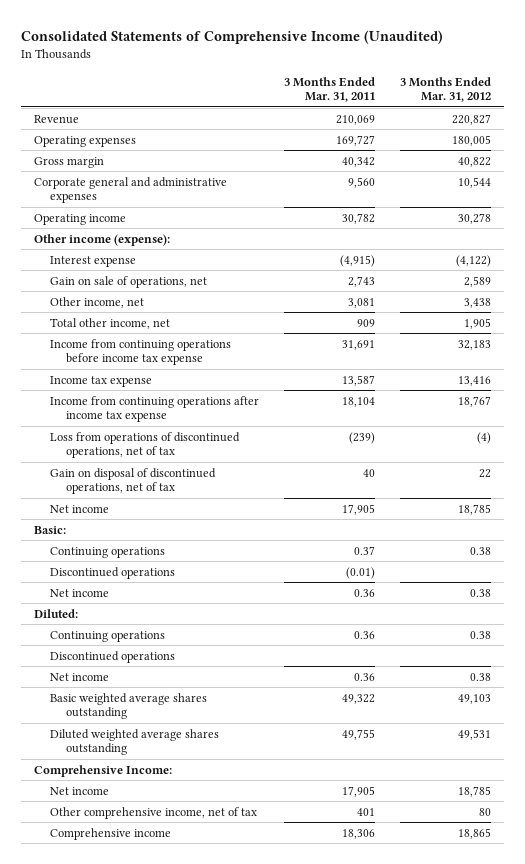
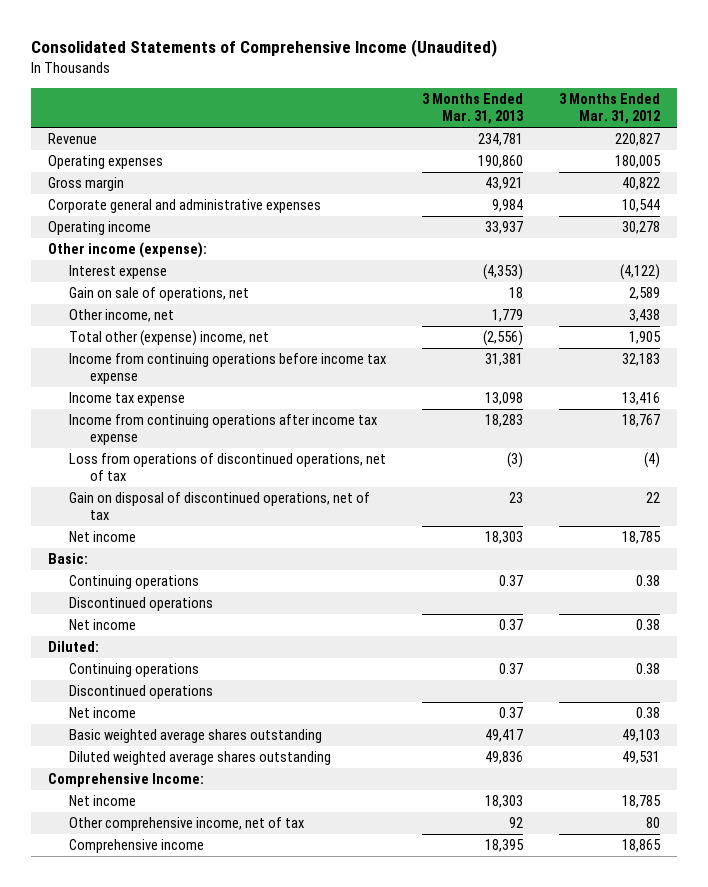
[283,76,375,103] 3 Months Ended Mar. 31, 2011 -> none
none -> [421,93,524,125] 3 Months Ended Mar. 31, 2013
[49,317,170,329] Total other income, net -> [69,330,270,347] Total other (expense) income, net

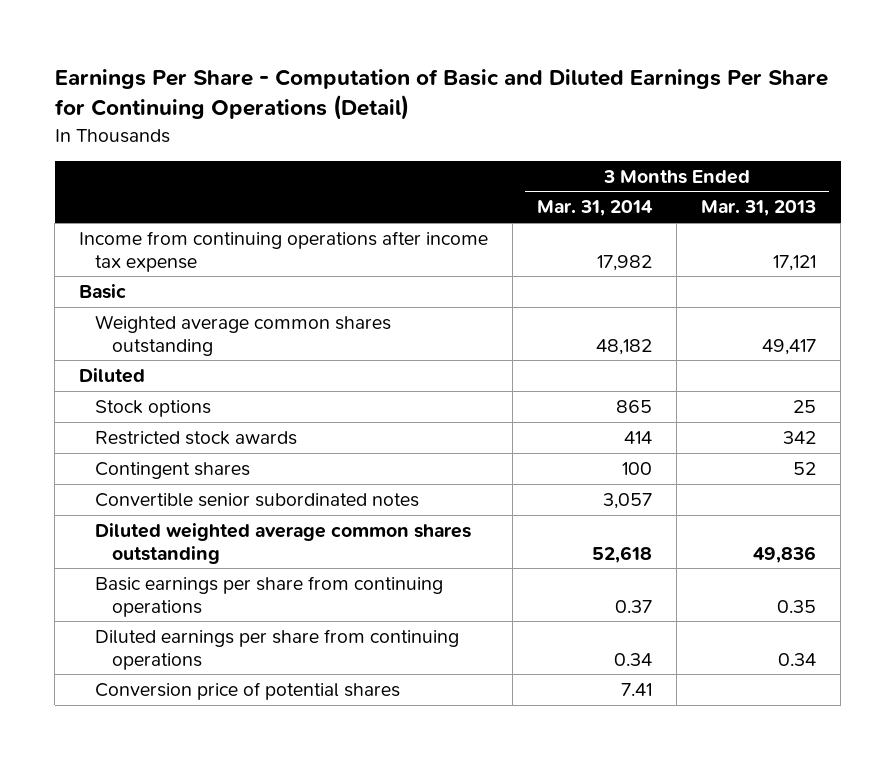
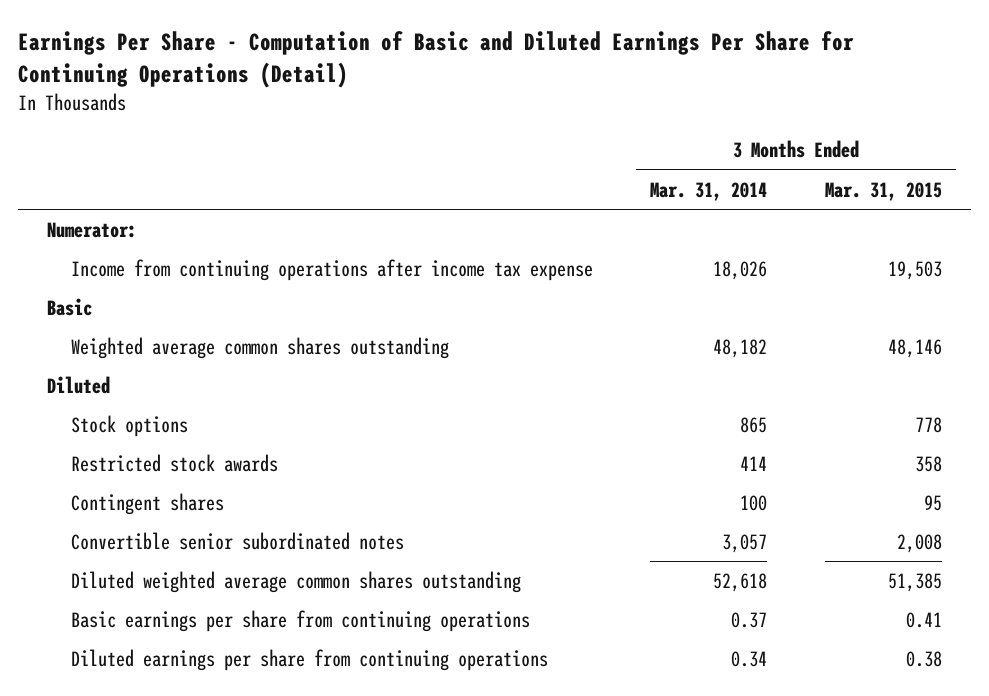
[701,200,817,217] Mar. 31, 2013 -> none
none -> [824,181,942,201] Mar. 31, 2015
none -> [47,221,138,238] Numerator:
[597,254,653,271] 17,982 -> [713,260,768,280] 18,026
[95,681,401,700] Conversion price of potential shares -> none

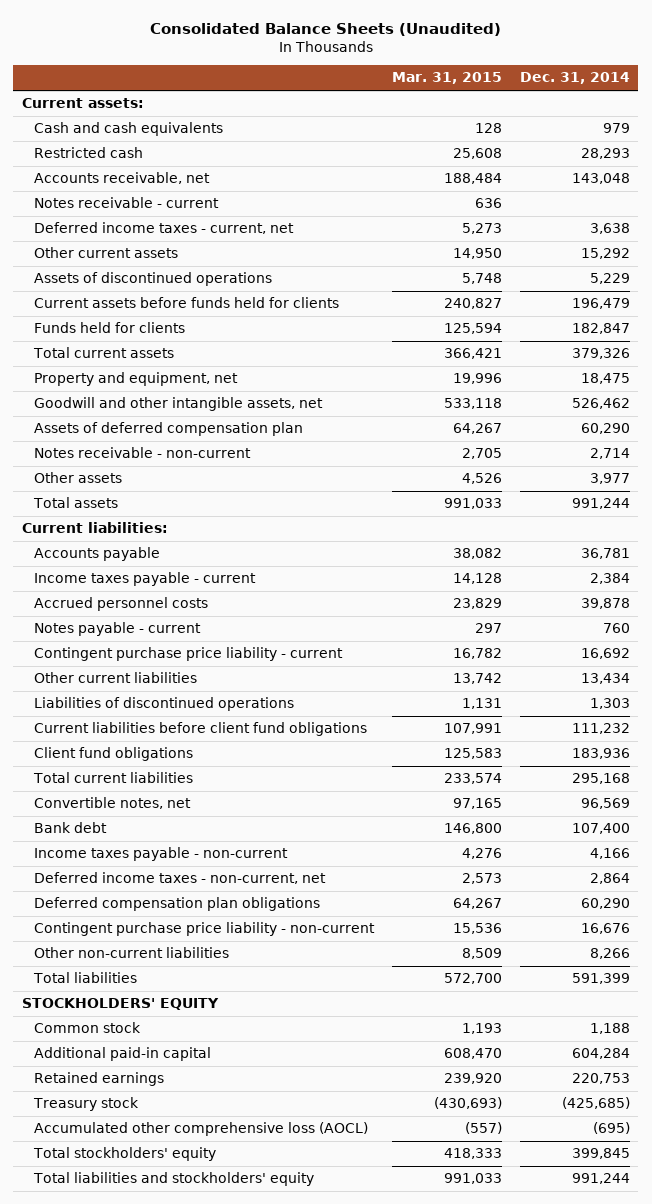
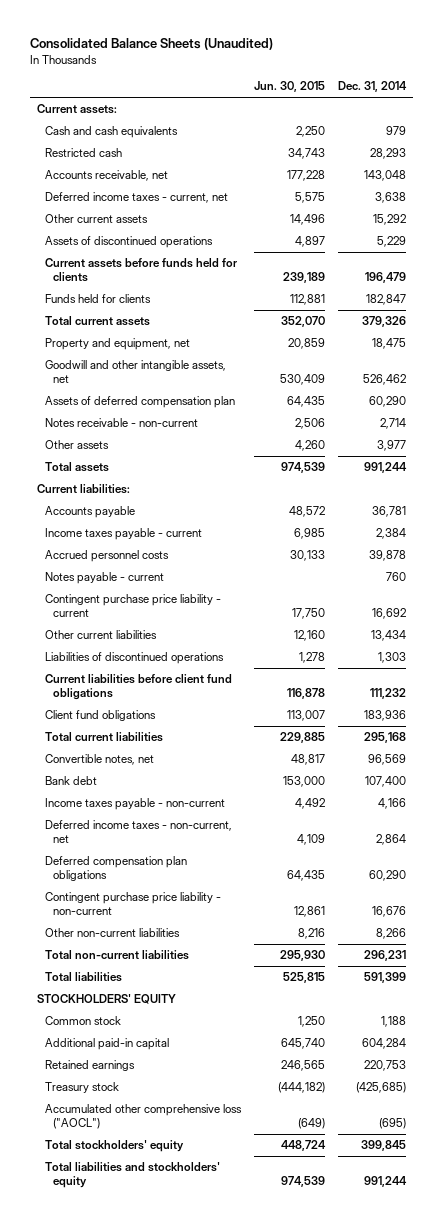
[391,72,502,85] Mar. 31, 2015 -> none
none -> [254,81,326,93] Jun. 30, 2015
[34,197,220,209] Notes receivable - current -> none
none -> [45,950,190,961] Total non-current liabilities
[34,1122,369,1137] Accumulated other comprehensive loss (AOCL) -> [45,1104,243,1129] Accumulated other comprehensive loss ("AOCL")

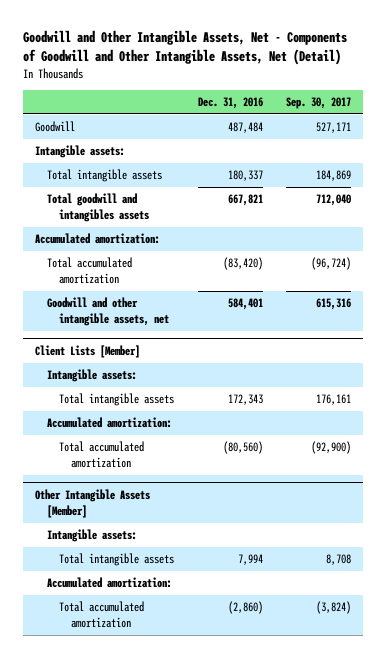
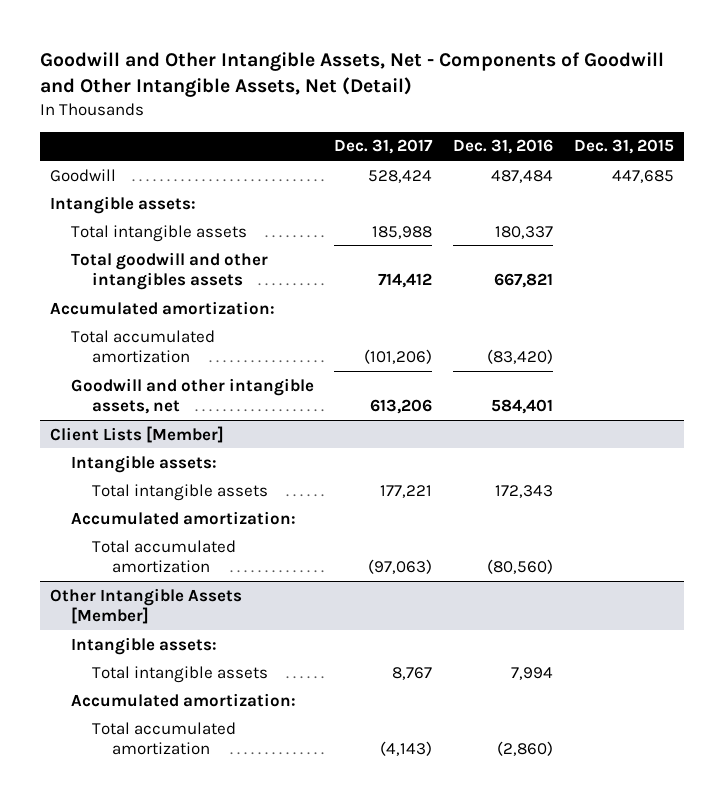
[286,97,352,110] Sep. 30, 2017 -> none
none -> [334,139,434,155] Dec. 31, 2017
none -> [573,139,674,155] Dec. 31, 2015
[47,193,150,223] Total goodwill and intangibles assets -> [70,251,268,290] Total goodwill and other intangibles assets

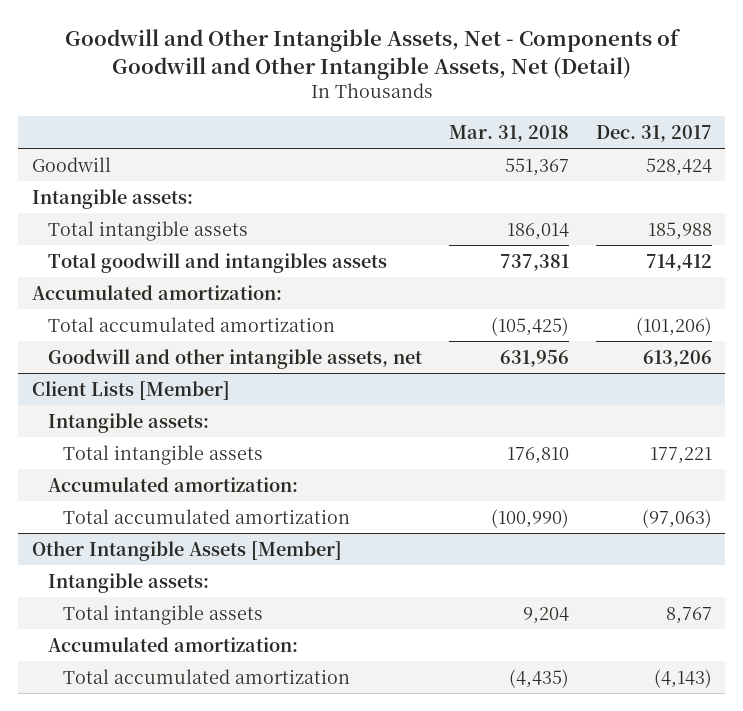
[453,139,554,155] Dec. 31, 2016 -> none
[573,139,674,155] Dec. 31, 2015 -> none
none -> [448,124,569,142] Mar. 31, 2018
[70,251,268,290] Total goodwill and other intangibles assets -> [47,252,387,273] Total goodwill and intangibles assets

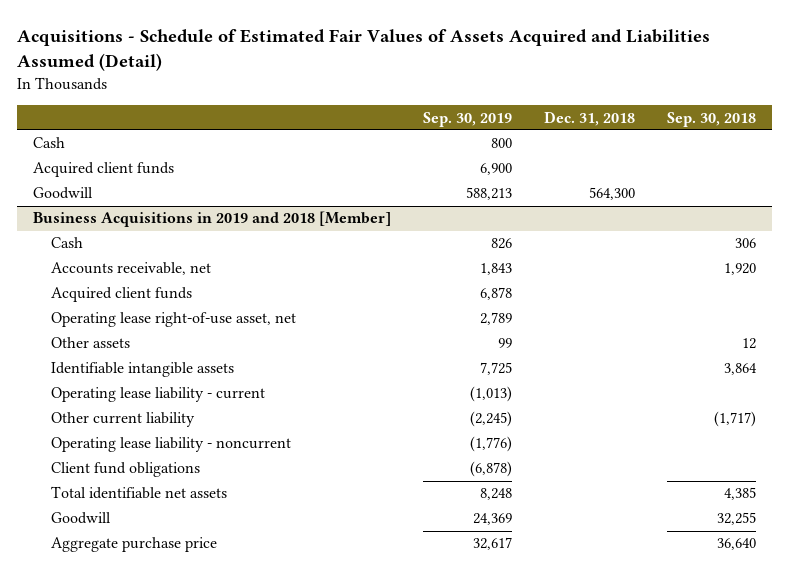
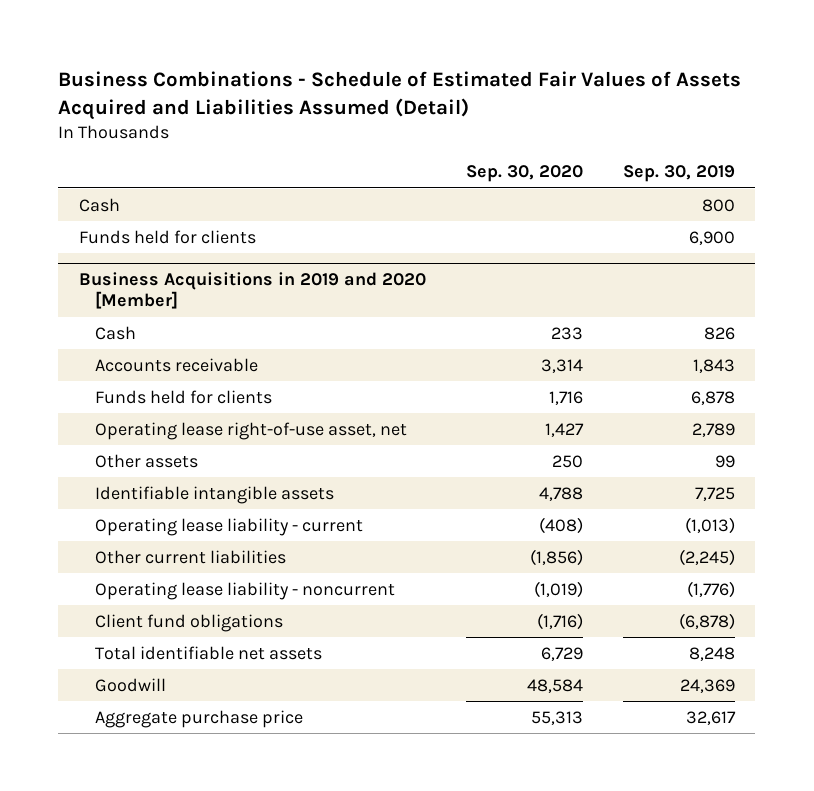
[17,29,711,72] Acquisitions - Schedule of Estimated Fair Values of Assets Acquired and Liabilities Assumed (Detail) -> [58,71,742,120] Business Combinations - Schedule of Estimated Fair Values of Assets Acquired and Liabilities Assumed (Detail)
[544,110,636,126] Dec. 31, 2018 -> none
[667,111,757,127] Sep. 30, 2018 -> none
none -> [465,165,583,183] Sep. 30, 2020
[33,187,94,200] Goodwill -> none
[33,162,175,178] Acquired client funds -> [78,229,256,244] Funds held for clients
[33,211,392,228] Business Acquisitions in 2019 and 2018 [Member] -> [78,272,426,310] Business Acquisitions in 2019 and 2020 [Member]
[51,262,212,276] Accounts receivable, net -> [94,357,258,372] Accounts receivable
[51,287,193,303] Acquired client funds -> [94,389,272,404] Funds held for clients
[51,412,196,428] Other current liability -> [94,549,286,564] Other current liabilities

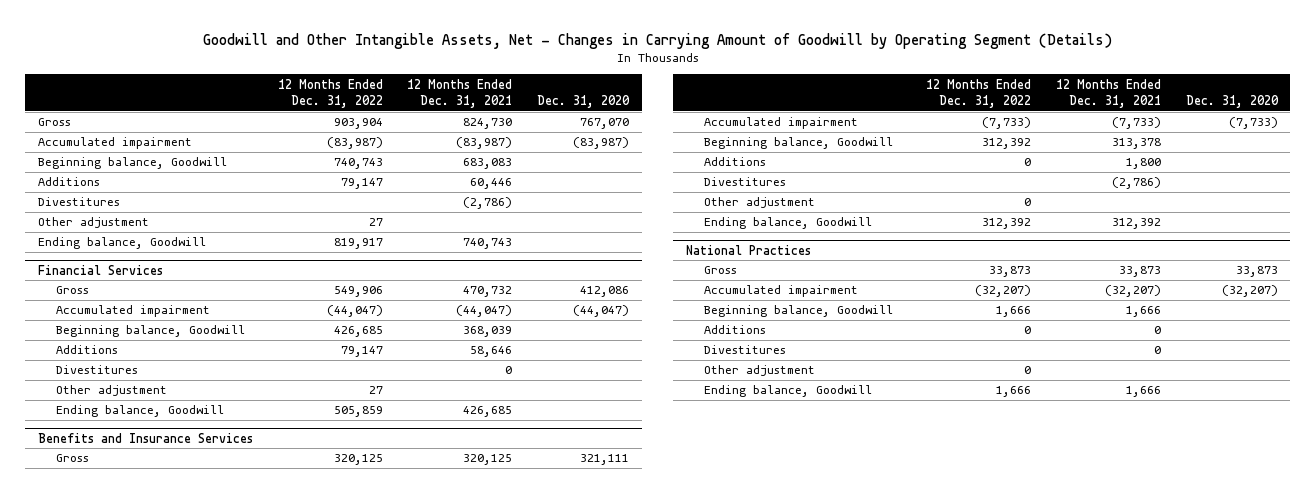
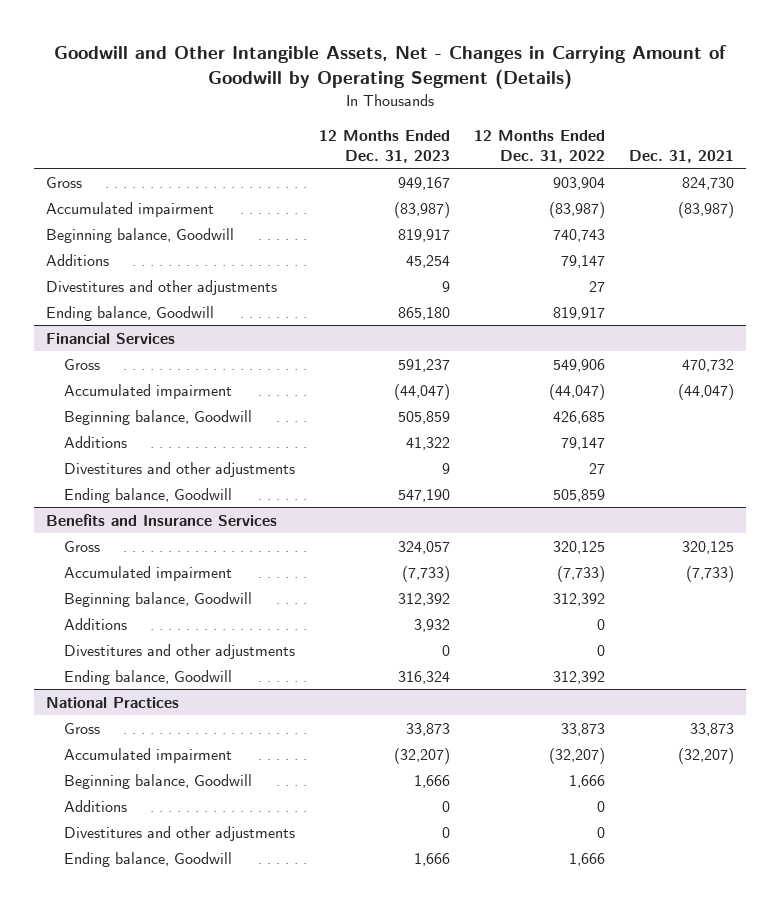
[407,78,513,109] 12 Months Ended Dec. 31, 2021 -> none
[537,95,631,109] Dec. 31, 2020 -> none
none -> [319,129,451,163] 12 Months Ended Dec. 31, 2023
none -> [629,149,735,163] Dec. 31, 2021
[37,197,120,207] Divestitures -> none
[37,217,149,229] Other adjustment -> [46,279,278,295] Divestitures and other adjustments
[55,365,138,375] Divestitures -> none
[55,385,167,397] Other adjustment -> [64,461,296,477] Divestitures and other adjustments
[703,177,786,187] Divestitures -> none
[703,197,815,209] Other adjustment -> [64,643,296,659] Divestitures and other adjustments
[703,345,786,355] Divestitures -> none
[703,365,815,377] Other adjustment -> [64,825,296,841] Divestitures and other adjustments

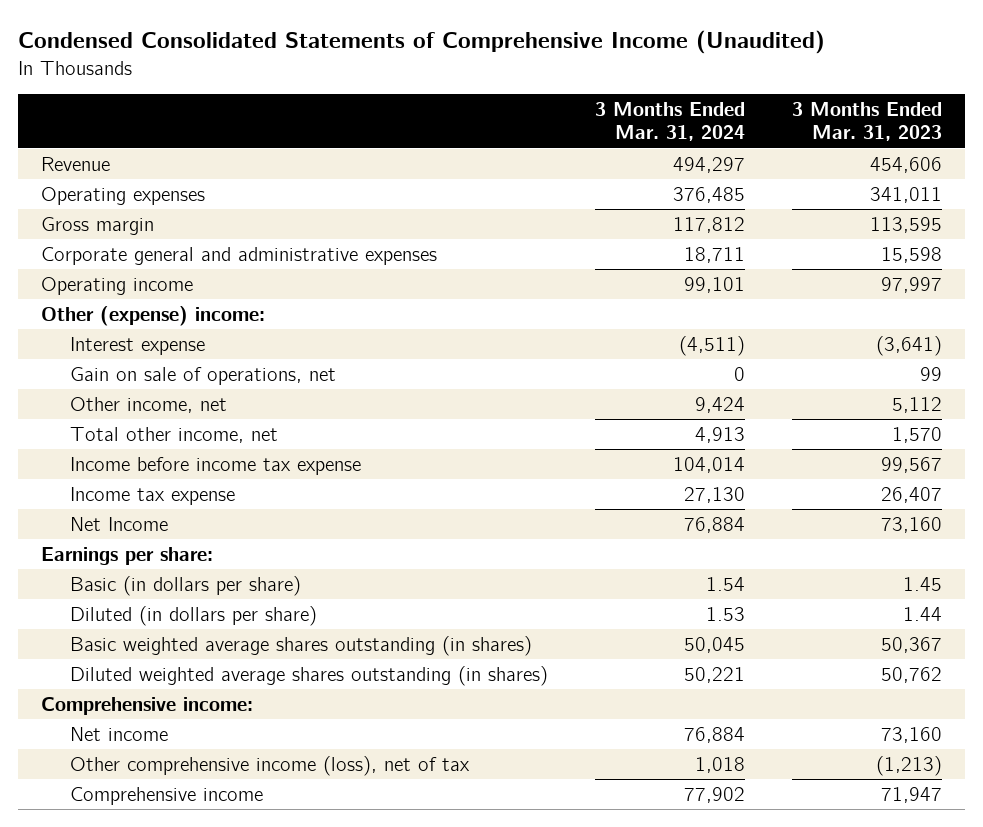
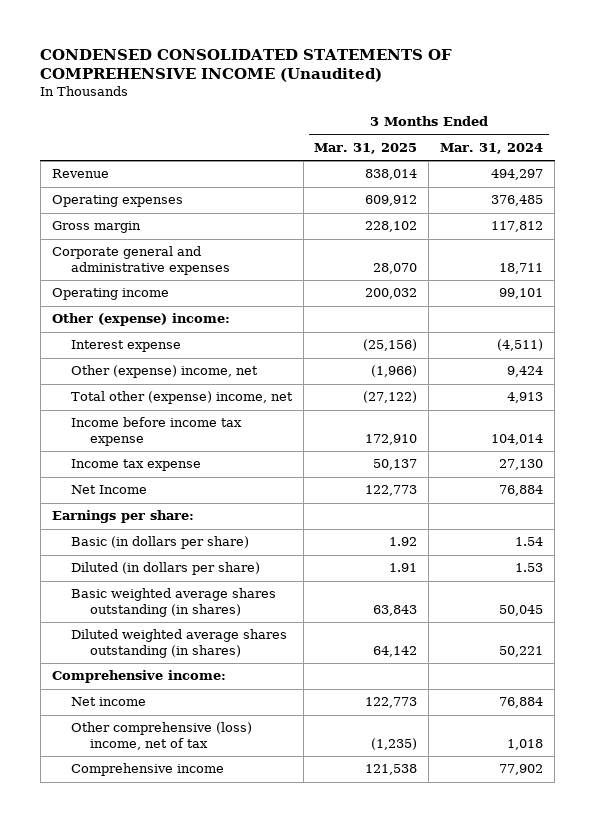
[17,30,825,55] Condensed Consolidated Statements of Comprehensive Income (Unaudited) -> [40,48,453,83] CONDENSED CONSOLIDATED STATEMENTS OF COMPREHENSIVE INCOME (Unaudited)
[791,102,942,142] 3 Months Ended Mar. 31, 2023 -> none
none -> [314,142,418,154] Mar. 31, 2025
[70,366,337,385] Gain on sale of operations, net -> none
[70,396,228,413] Other income, net -> [70,365,258,379] Other (expense) income, net
[70,426,279,443] Total other income, net -> [70,391,293,405] Total other (expense) income, net
[70,755,471,776] Other comprehensive income (loss), net of tax -> [70,722,252,751] Other comprehensive (loss) income, net of tax

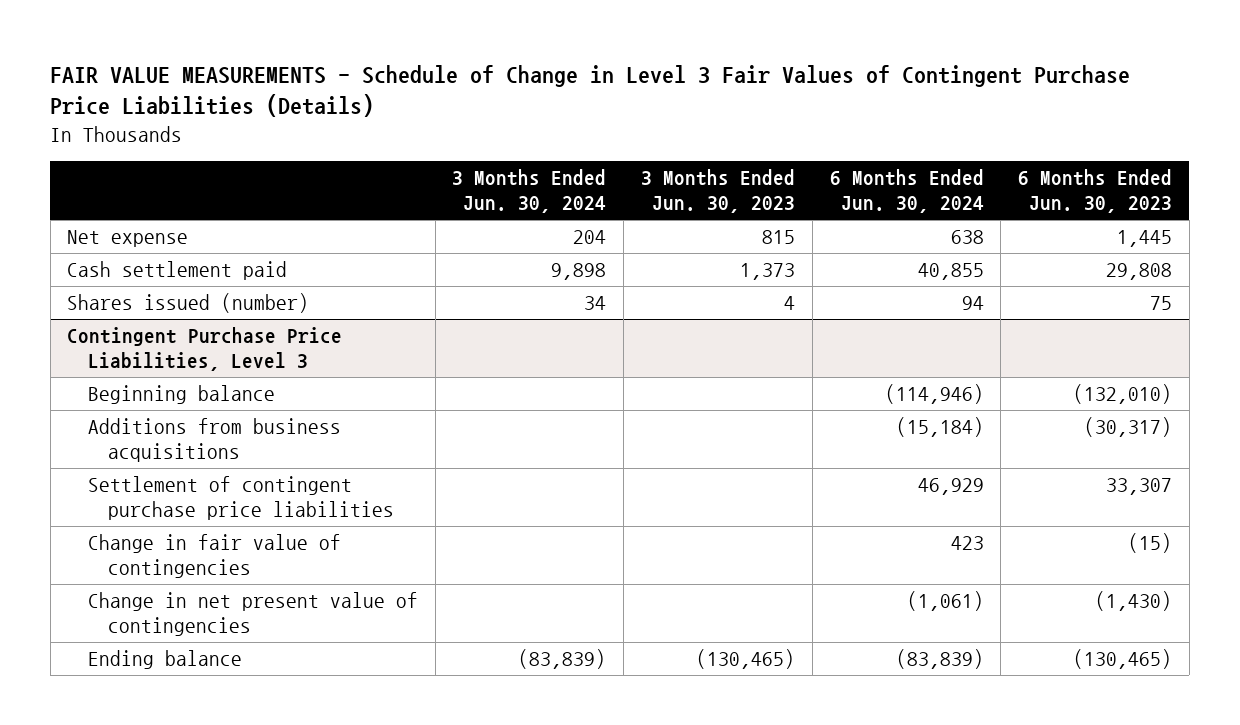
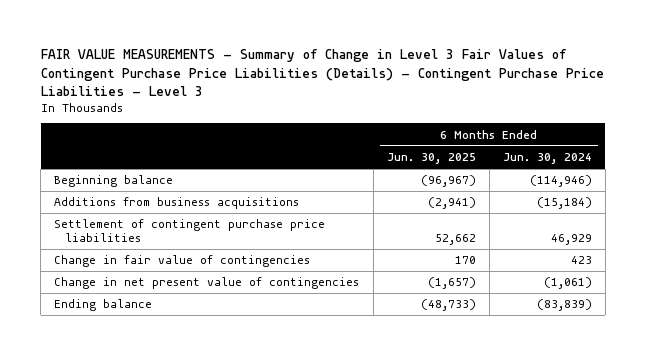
[50,64,1131,118] FAIR VALUE MEASUREMENTS - Schedule of Change in Level 3 Fair Values of Contingent Purchase Price Liabilities (Details) -> [40,49,604,96] FAIR VALUE MEASUREMENTS - Summary of Change in Level 3 Fair Values of Contingent Purchase Price Liabilities (Details) - Contingent Purchase Price Liabilities - Level 3
[452,169,607,214] 3 Months Ended Jun. 30, 2024 -> none
[640,169,795,214] 3 Months Ended Jun. 30, 2023 -> none
[1018,169,1173,214] 6 Months Ended Jun. 30, 2023 -> none
none -> [386,152,476,164] Jun. 30, 2025
[67,230,189,248] Net expense -> none
[67,261,288,281] Cash settlement paid -> none
[67,293,310,314] Shares issued (number) -> none
[67,327,343,372] Contingent Purchase Price Liabilities, Level 3 -> none

